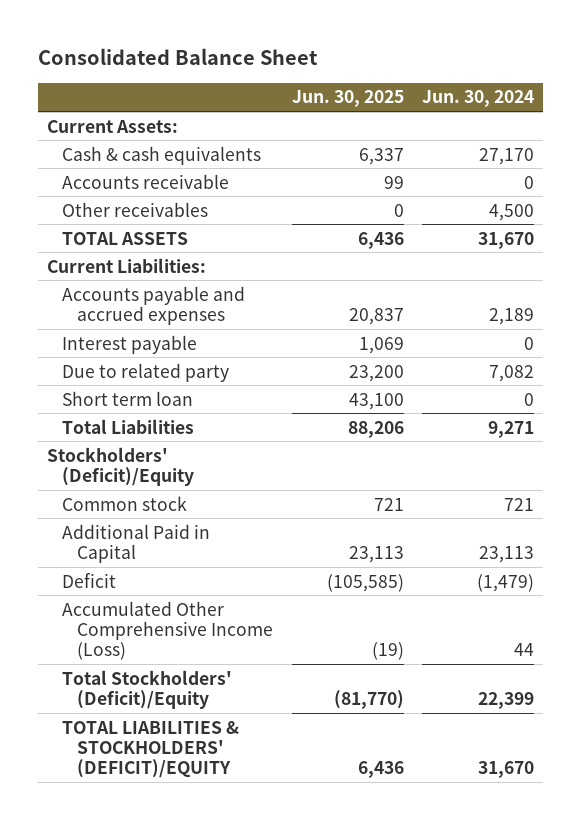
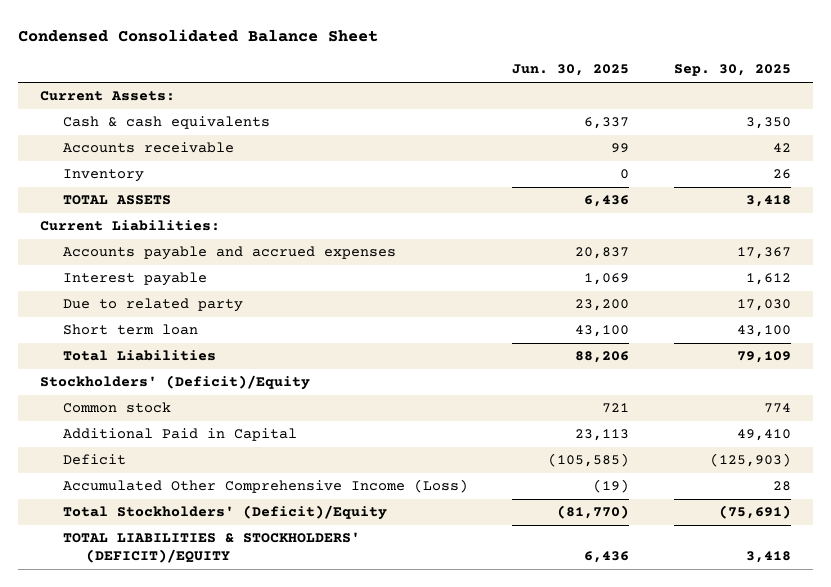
[38,48,319,66] Consolidated Balance Sheet -> [18,29,379,43] Condensed Consolidated Balance Sheet
[421,90,534,108] Jun. 30, 2024 -> none
none -> [673,64,791,77] Sep. 30, 2025
[62,201,209,217] Other receivables -> none
none -> [63,169,145,183] Inventory

